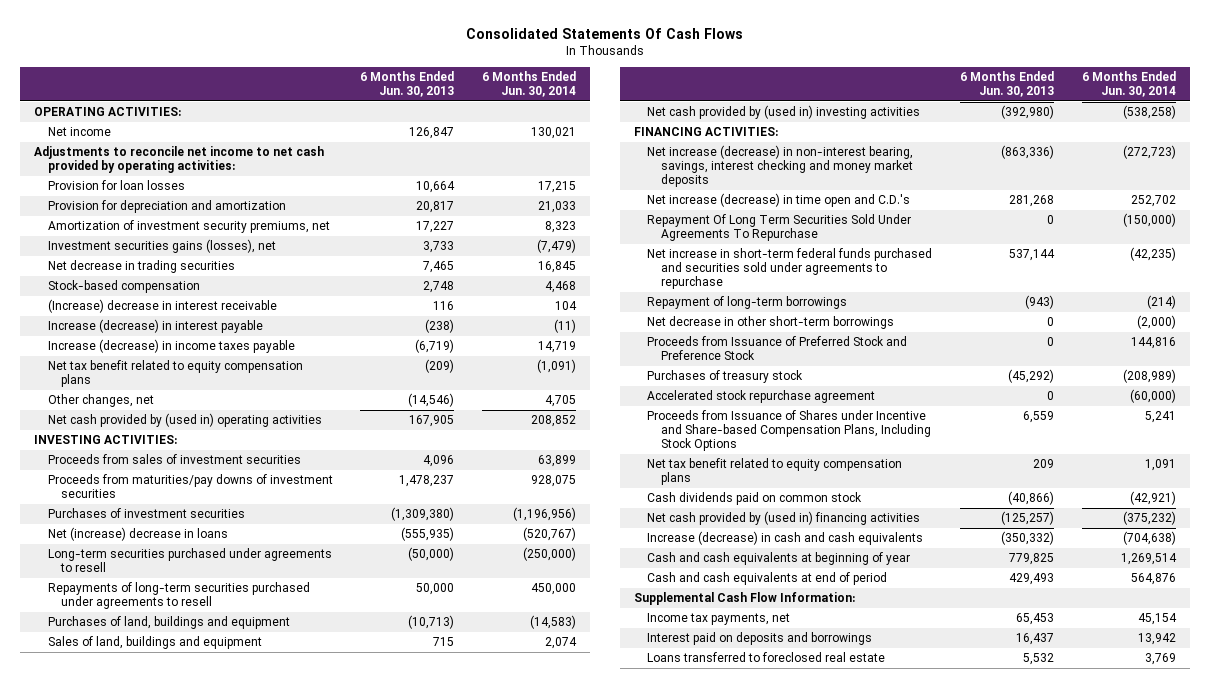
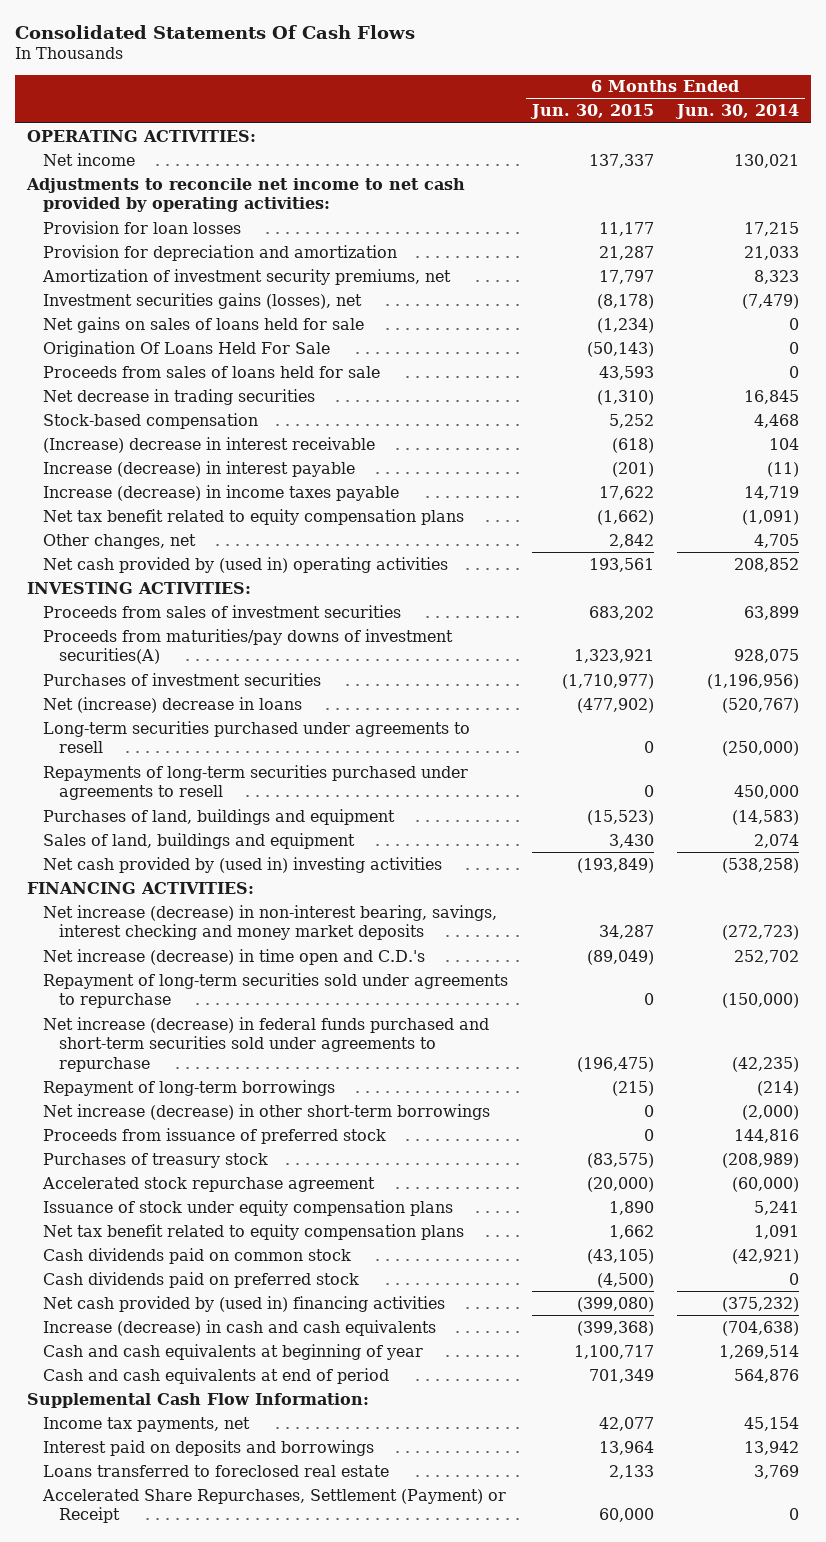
[360,71,455,98] 6 Months Ended Jun. 30, 2013 -> none
none -> [529,104,654,120] Jun. 30, 2015
none -> [42,316,364,333] Net gains on sales of loans held for sale
none -> [42,340,330,357] Origination Of Loans Held For Sale
none -> [42,365,380,378] Proceeds from sales of loans held for sale
[47,474,333,499] Proceeds from maturities/pay downs of investment securities -> [42,628,453,665] Proceeds from maturities/pay downs of investment securities(A)
[647,214,912,242] Repayment Of Long Term Securities Sold Under Agreements To Repurchase -> [42,972,508,1009] Repayment of long-term securities sold under agreements to repurchase
[647,248,933,290] Net increase in short-term federal funds purchased and securities sold under agreements to repurchase -> [42,1016,489,1072] Net increase (decrease) in federal funds purchased and short-term securities sold under agreements to repurchase
[647,316,895,330] Net decrease in other short-term borrowings -> [42,1103,490,1120] Net increase (decrease) in other short-term borrowings
[647,336,908,361] Proceeds from Issuance of Preferred Stock and Preference Stock -> [42,1127,386,1144] Proceeds from issuance of preferred stock
[647,410,931,452] Proceeds from Issuance of Shares under Incentive and Share-based Compensation Plans, Including Stock Options -> [42,1199,453,1216] Issuance of stock under equity compensation plans
none -> [42,1271,359,1288] Cash dividends paid on preferred stock
none -> [41,1488,506,1524] Accelerated Share Repurchases, Settlement (Payment) or Receipt

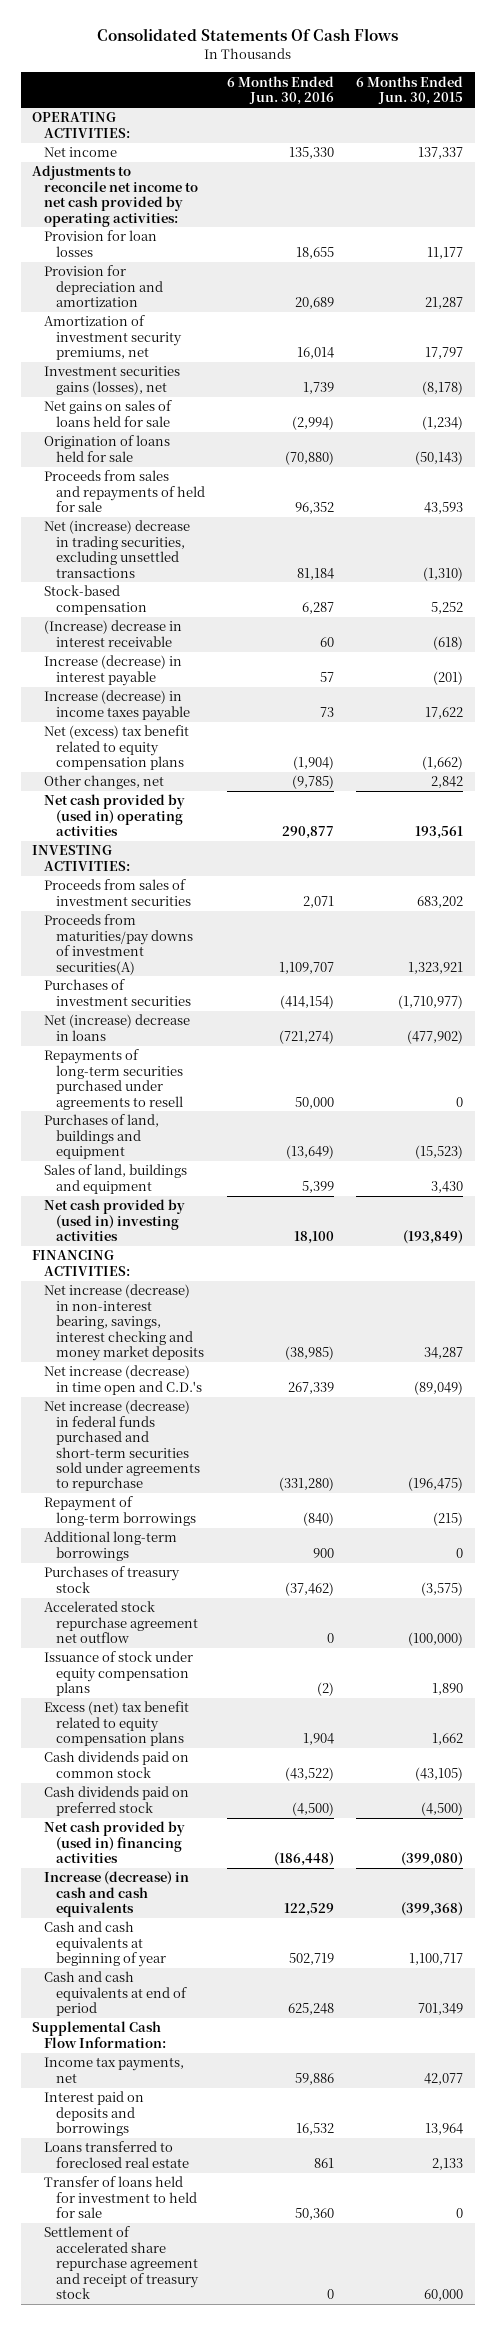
[675,104,800,120] Jun. 30, 2014 -> none
none -> [227,75,335,106] 6 Months Ended Jun. 30, 2016
[42,340,330,357] Origination Of Loans Held For Sale -> [44,435,171,462] Origination of loans held for sale
[42,365,380,378] Proceeds from sales of loans held for sale -> [44,470,206,513] Proceeds from sales and repayments of held for sale
[42,388,315,405] Net decrease in trading securities -> [44,520,191,578] Net (increase) decrease in trading securities, excluding unsettled transactions
[42,508,464,525] Net tax benefit related to equity compensation plans -> [44,725,190,771] Net (excess) tax benefit related to equity compensation plans
[42,720,470,754] Long-term securities purchased under agreements to resell -> none
[42,972,508,1009] Repayment of long-term securities sold under agreements to repurchase -> none
[42,1103,490,1120] Net increase (decrease) in other short-term borrowings -> none
[42,1127,386,1144] Proceeds from issuance of preferred stock -> none
none -> [44,1531,178,1561] Additional long-term borrowings
[586,1152,654,1168] (83,575) -> [421,1581,464,1596] (3,575)
[41,1176,375,1192] Accelerated stock repurchase agreement -> [44,1601,199,1644] Accelerated stock repurchase agreement net outflow
[586,1176,654,1192] (20,000) -> [408,1632,464,1647] (100,000)
[42,1223,464,1240] Net tax benefit related to equity compensation plans -> [44,1701,190,1747] Excess (net) tax benefit related to equity compensation plans
none -> [44,2176,198,2219] Transfer of loans held for investment to held for sale
[41,1488,506,1524] Accelerated Share Repurchases, Settlement (Payment) or Receipt -> [44,2226,200,2300] Settlement of accelerated share repurchase agreement and receipt of treasury stock

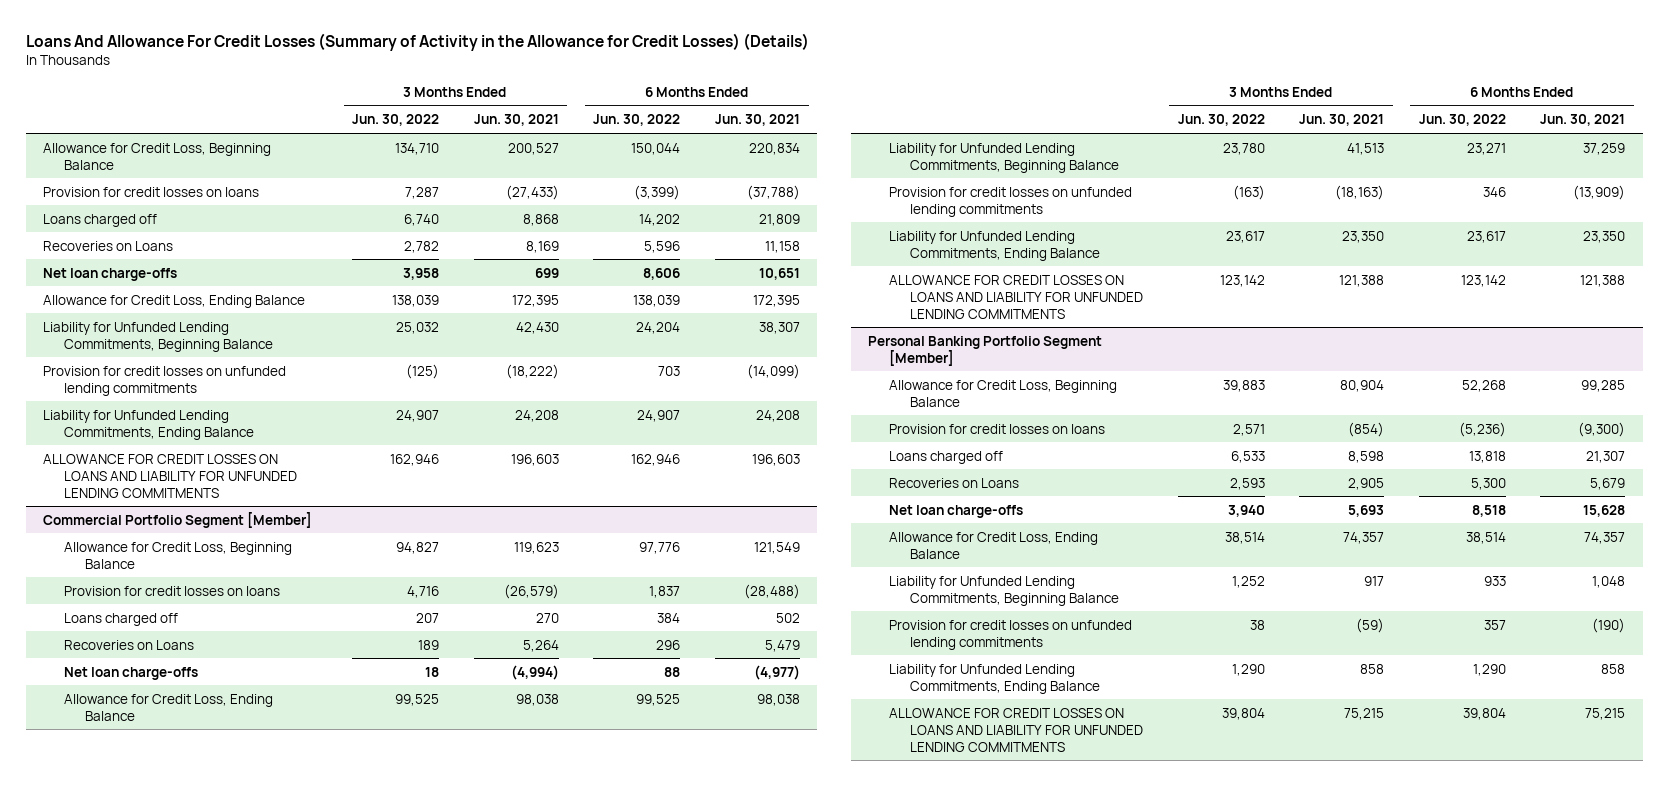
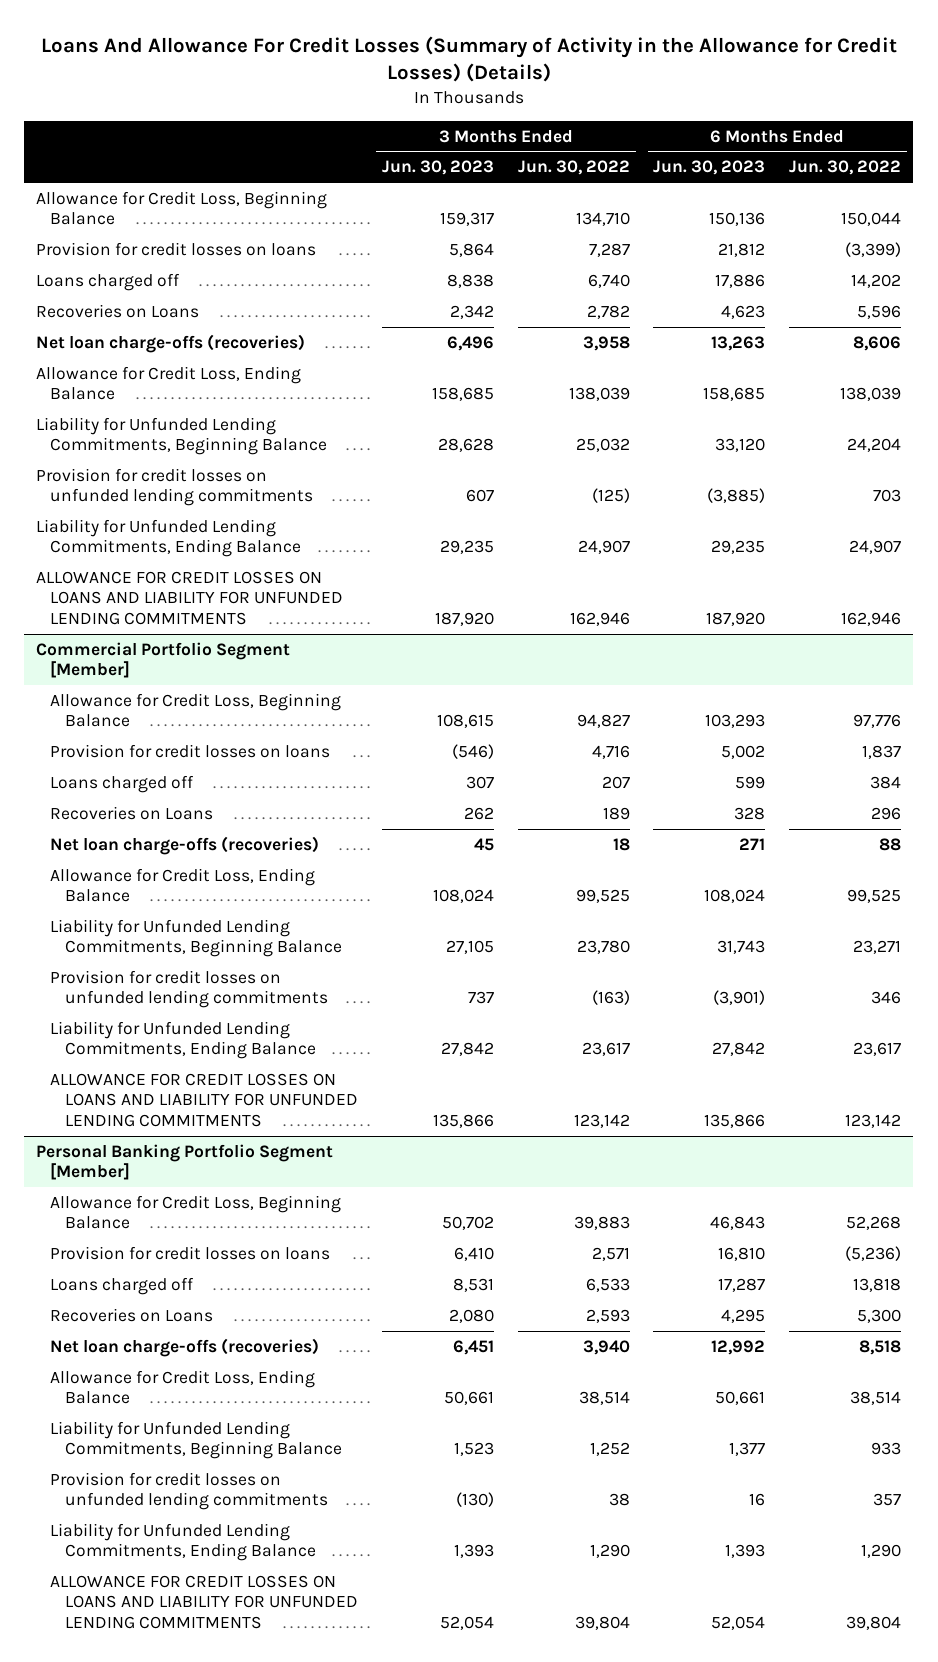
[473,114,559,127] Jun. 30, 2021 -> none
[714,114,800,127] Jun. 30, 2021 -> none
none -> [381,160,494,176] Jun. 30, 2023
none -> [653,160,766,176] Jun. 30, 2023
[42,267,177,281] Net loan charge-offs -> [36,333,306,353] Net loan charge-offs (recoveries)
[63,666,198,680] Net loan charge-offs -> [50,835,320,855] Net loan charge-offs (recoveries)
[889,504,1024,518] Net loan charge-offs -> [50,1337,320,1357] Net loan charge-offs (recoveries)

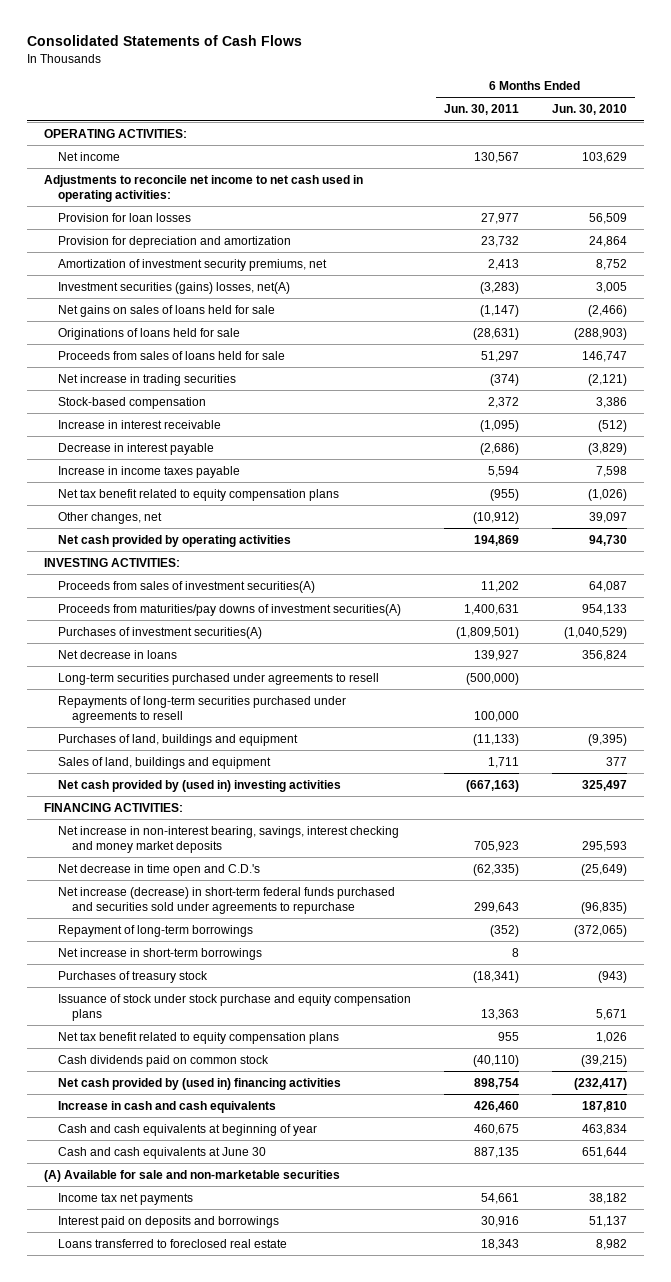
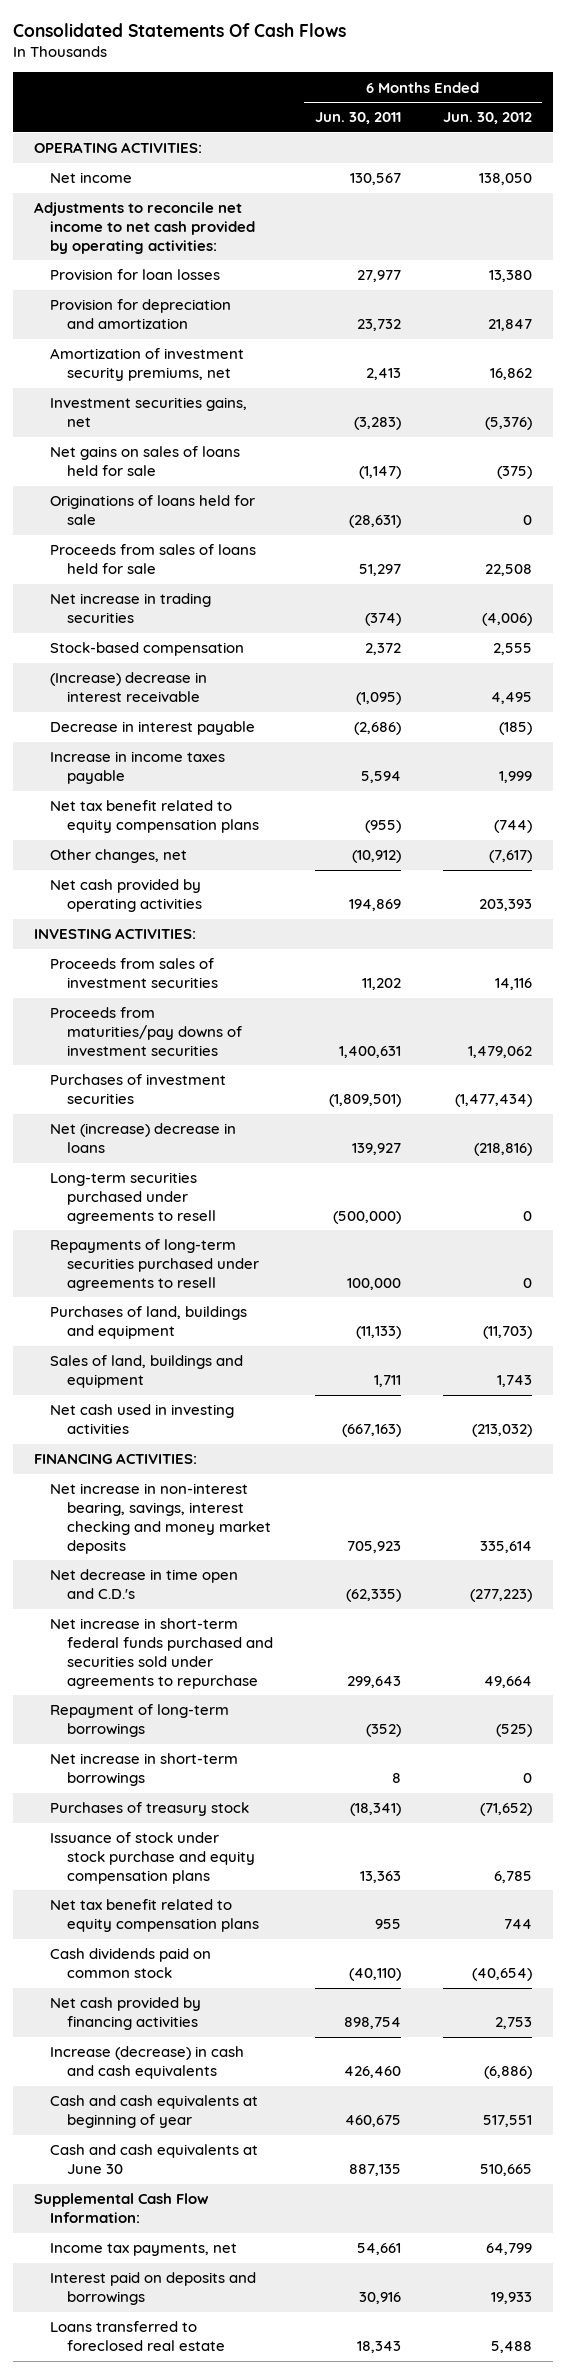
[27,35,303,47] Consolidated Statements of Cash Flows -> [13,22,347,37] Consolidated Statements Of Cash Flows
[551,104,627,116] Jun. 30, 2010 -> none
none -> [442,112,532,125] Jun. 30, 2012
[43,174,363,202] Adjustments to reconcile net income to net cash used in operating activities: -> [34,202,256,254] Adjustments to reconcile net income to net cash provided by operating activities:
[57,281,290,294] Investment securities (gains) losses, net(A) -> [50,397,248,428] Investment securities gains, net
[57,419,221,429] Increase in interest receivable -> [50,672,208,703] (Increase) decrease in interest receivable
[57,580,315,593] Proceeds from sales of investment securities(A) -> [50,958,218,989] Proceeds from sales of investment securities
[57,603,401,616] Proceeds from maturities/pay downs of investment securities(A) -> [50,1007,242,1056] Proceeds from maturities/pay downs of investment securities
[57,626,262,639] Purchases of investment securities(A) -> [50,1074,227,1105] Purchases of investment securities
[57,649,177,659] Net decrease in loans -> [50,1123,237,1154] Net (increase) decrease in loans
[57,779,341,792] Net cash provided by (used in) investing activities -> [50,1404,235,1435] Net cash used in investing activities
[57,886,395,914] Net increase (decrease) in short-term federal funds purchased and securities sold under agreements to repurchase -> [50,1618,273,1689] Net increase in short-term federal funds purchased and securities sold under agreements to repurchase
[57,1077,341,1090] Net cash provided by (used in) financing activities -> [50,1997,202,2031] Net cash provided by financing activities
[57,1100,276,1113] Increase in cash and cash equivalents -> [50,2046,245,2080] Increase (decrease) in cash and cash equivalents
[43,1169,340,1182] (A) Available for sale and non-marketable securities -> none
none -> [34,2193,210,2224] Supplemental Cash Flow Information:
[57,1192,193,1205] Income tax net payments -> [50,2243,238,2257] Income tax payments, net

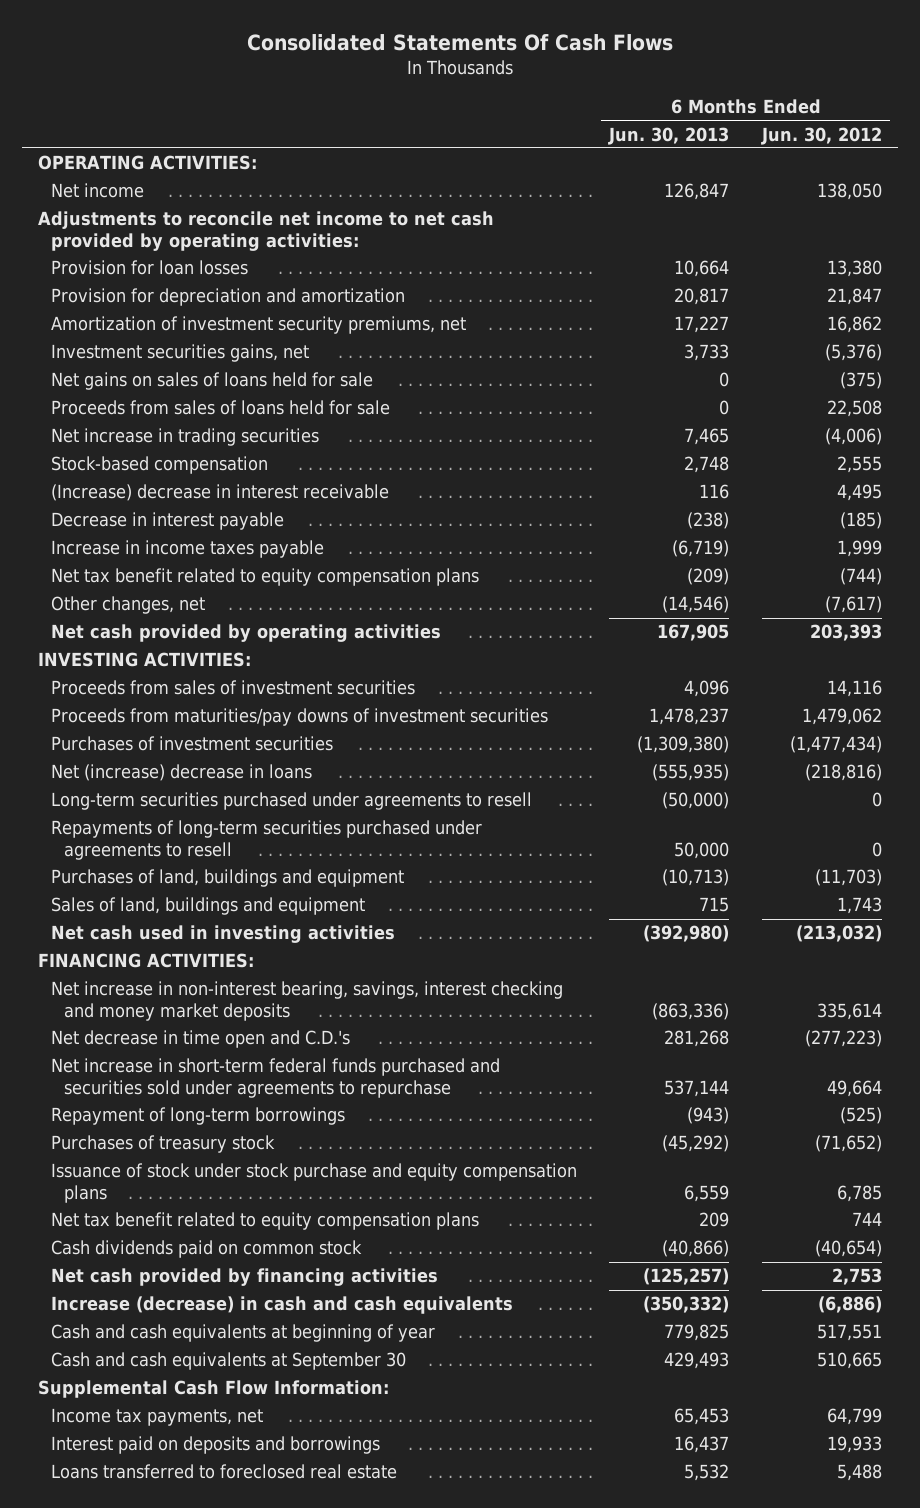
[314,112,401,125] Jun. 30, 2011 -> none
none -> [608,126,730,145] Jun. 30, 2013
[50,495,256,526] Originations of loans held for sale -> none
[50,1753,239,1787] Net increase in short-term borrowings -> none
[50,2144,259,2175] Cash and cash equivalents at June 30 -> [50,1352,406,1371] Cash and cash equivalents at September 30

